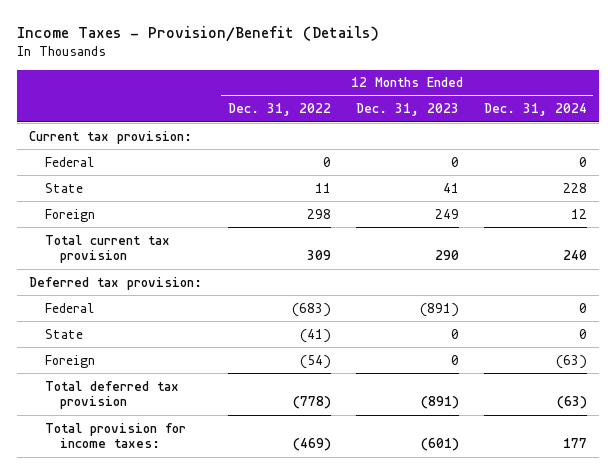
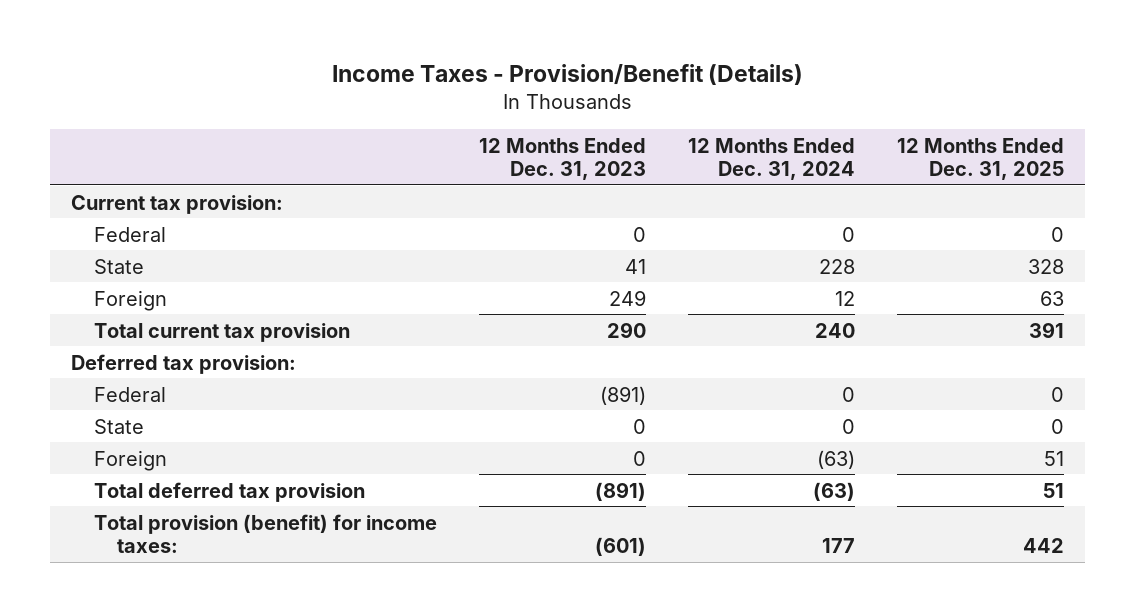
[227,103,331,117] Dec. 31, 2022 -> none
none -> [897,137,1065,180] 12 Months Ended Dec. 31, 2025
[44,422,186,449] Total provision for income taxes: -> [94,513,438,553] Total provision (benefit) for income taxes:

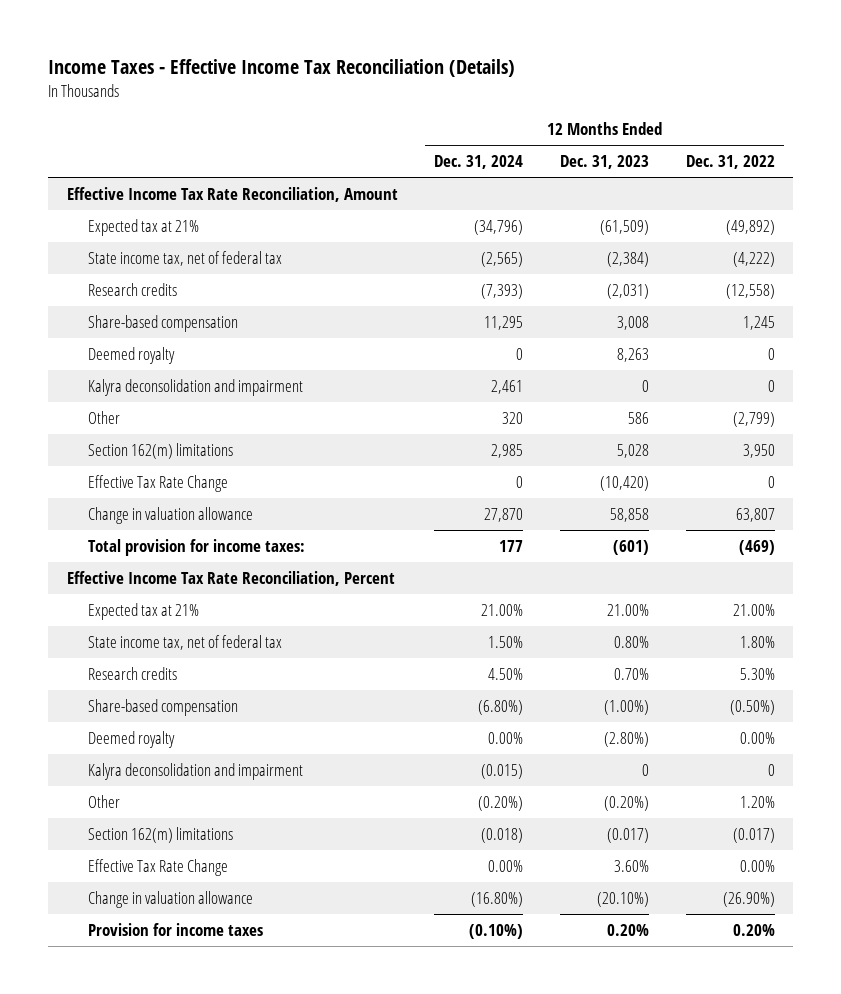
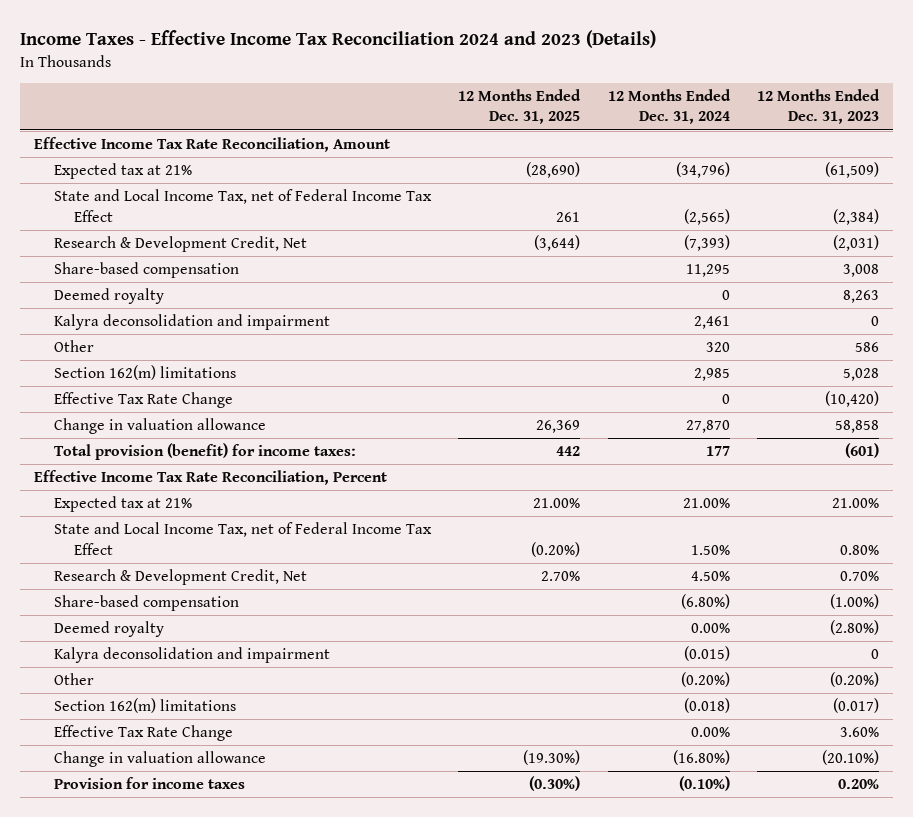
[48,59,516,78] Income Taxes - Effective Income Tax Reconciliation (Details) -> [20,30,657,49] Income Taxes - Effective Income Tax Reconciliation 2024 and 2023 (Details)
[685,155,775,170] Dec. 31, 2022 -> none
none -> [458,88,582,125] 12 Months Ended Dec. 31, 2025
[87,250,282,266] State income tax, net of federal tax -> [54,189,433,222] State and Local Income Tax, net of Federal Income Tax Effect
[87,282,177,296] Research credits -> [54,236,308,253] Research & Development Credit, Net
[87,538,305,556] Total provision for income taxes: -> [54,443,357,461] Total provision (benefit) for income taxes:
[87,634,282,650] State income tax, net of federal tax -> [54,522,433,555] State and Local Income Tax, net of Federal Income Tax Effect
[87,666,177,680] Research credits -> [54,569,308,586] Research & Development Credit, Net

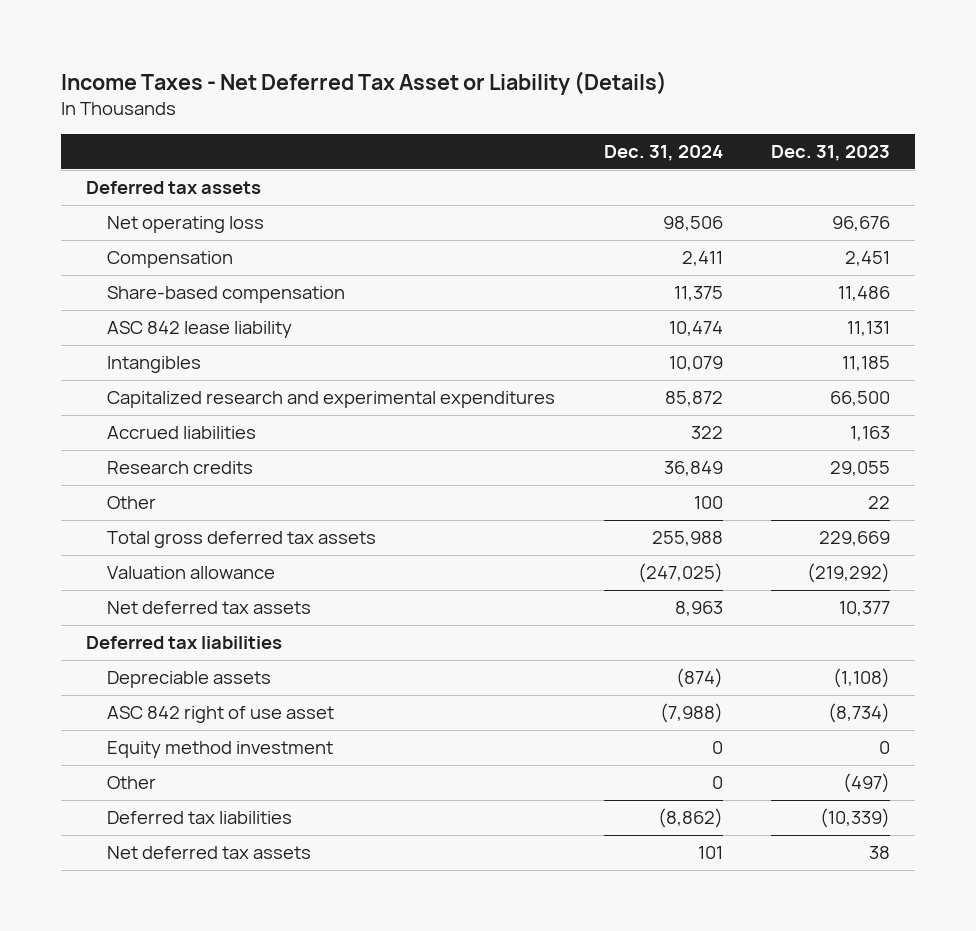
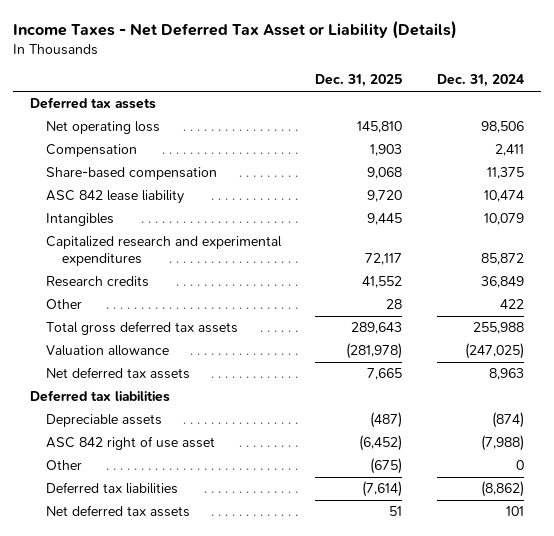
[771,144,891,161] Dec. 31, 2023 -> none
none -> [315,74,403,88] Dec. 31, 2025
[106,426,256,440] Accrued liabilities -> none
[693,496,723,510] 100 -> [499,299,524,310] 422
[106,741,333,759] Equity method investment -> none

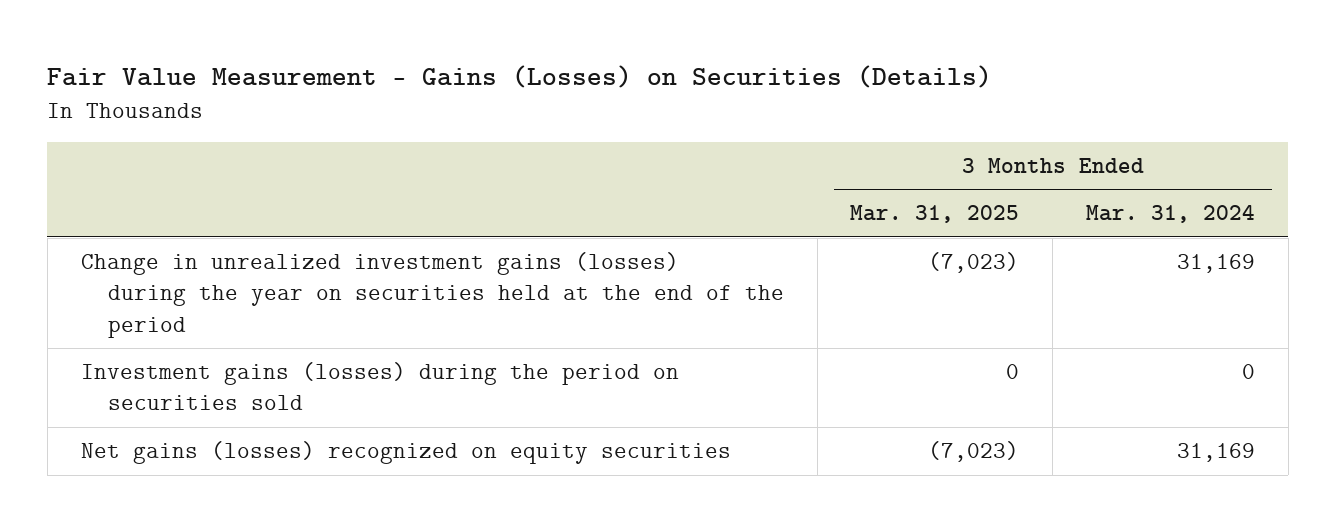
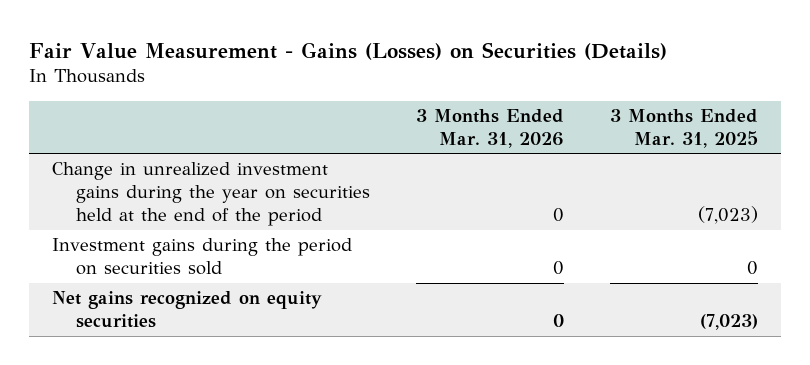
[1086,205,1256,224] Mar. 31, 2024 -> none
none -> [416,108,565,148] 3 Months Ended Mar. 31, 2026
[80,252,784,338] Change in unrealized investment gains (losses) during the year on securities held at the end of the period -> [52,162,371,227] Change in unrealized investment gains during the year on securities held at the end of the period
[80,362,679,411] Investment gains (losses) during the period on securities sold -> [52,238,353,276] Investment gains during the period on securities sold
[80,441,731,465] Net gains (losses) recognized on equity securities -> [52,291,323,329] Net gains recognized on equity securities

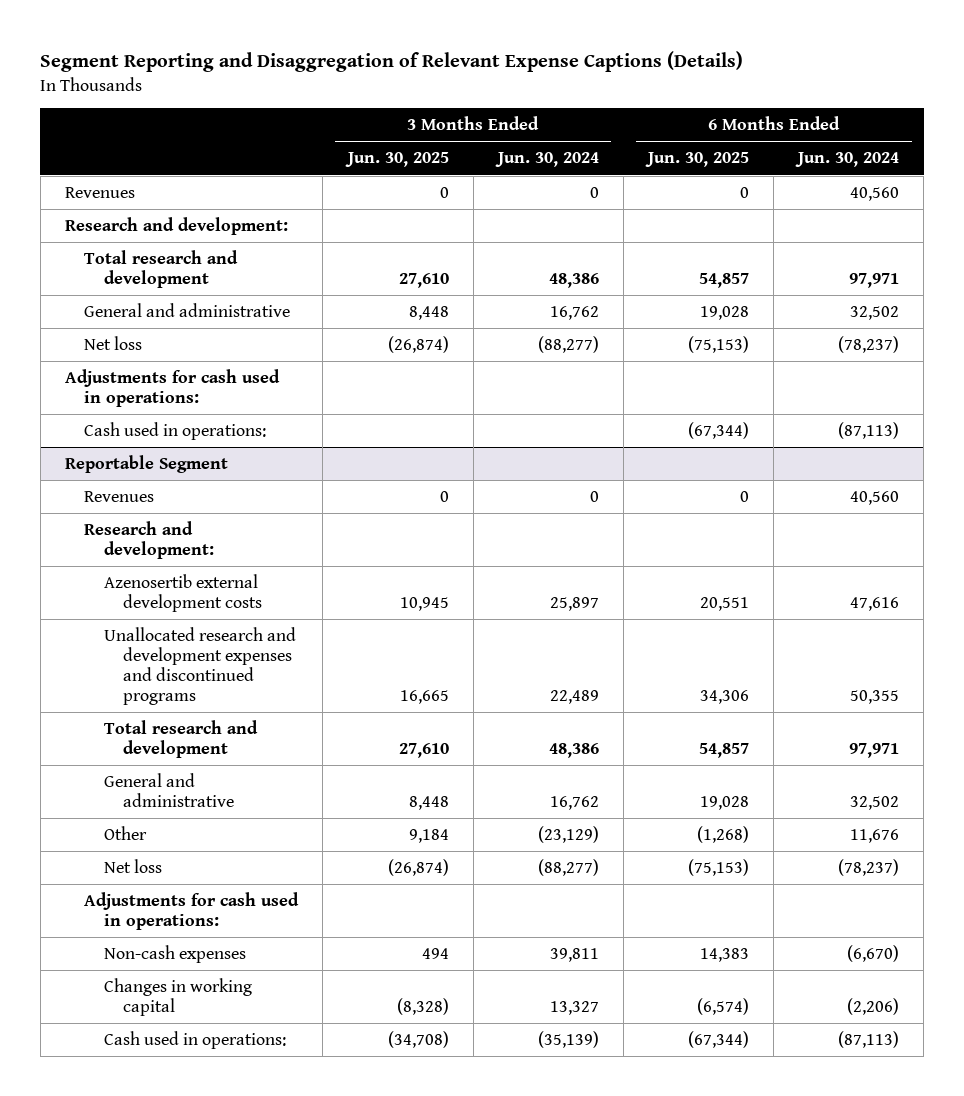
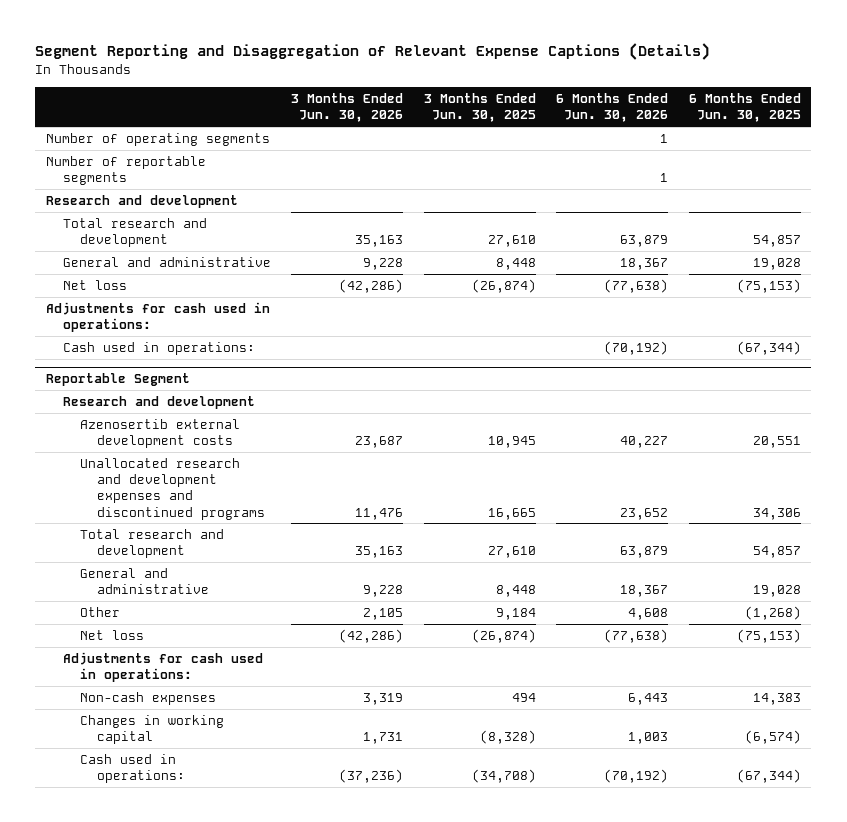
[494,152,599,168] Jun. 30, 2024 -> none
[795,152,900,168] Jun. 30, 2024 -> none
none -> [291,93,404,123] 3 Months Ended Jun. 30, 2026
none -> [556,93,669,123] 6 Months Ended Jun. 30, 2026
[64,187,135,199] Revenues -> none
none -> [45,133,270,147] Number of operating segments
none -> [45,156,206,186] Number of reportable segments
[64,217,288,236] Research and development: -> [45,195,238,209] Research and development
[84,491,155,503] Revenues -> none
[84,521,214,560] Research and development: -> [62,396,255,410] Research and development

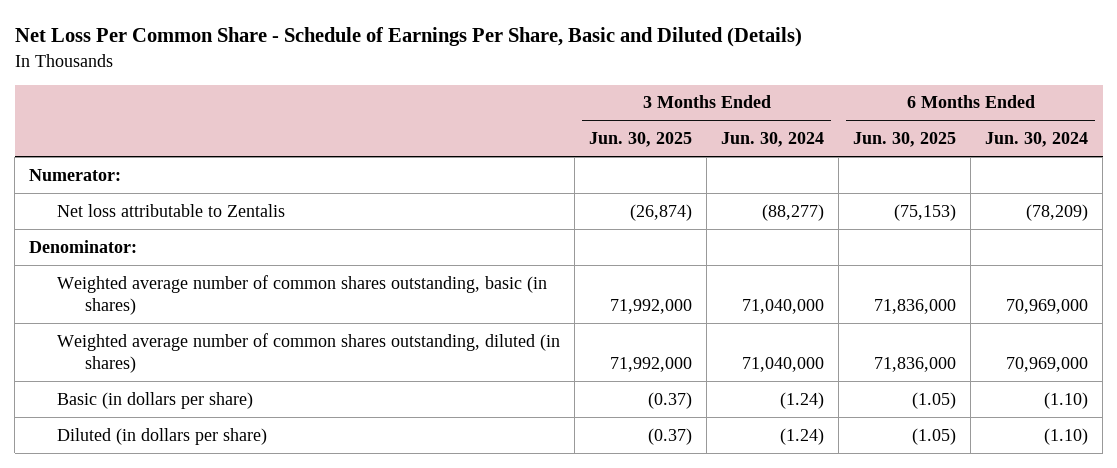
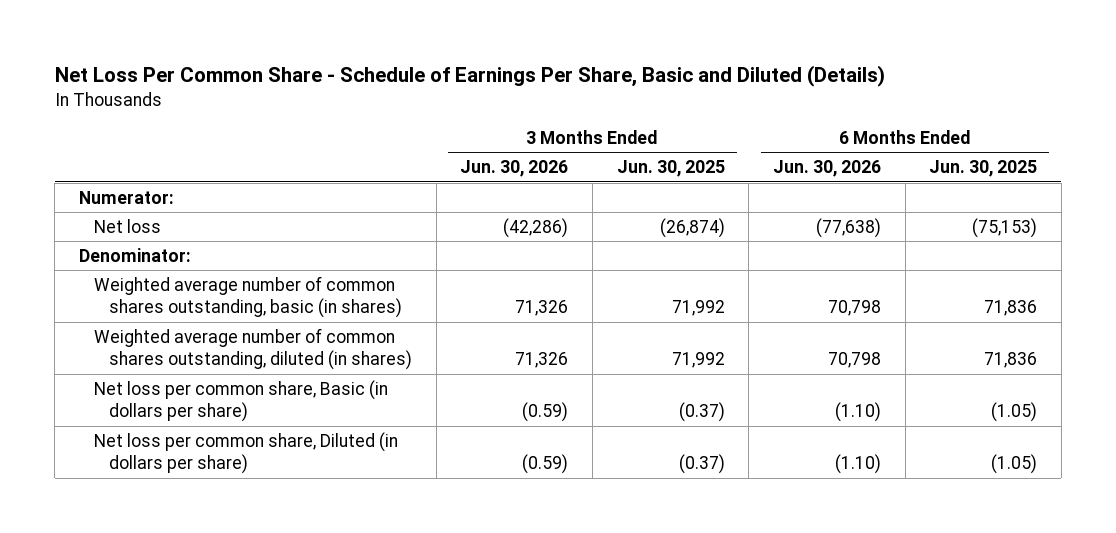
[721,132,825,148] Jun. 30, 2024 -> none
[985,132,1089,148] Jun. 30, 2024 -> none
none -> [460,160,569,178] Jun. 30, 2026
none -> [772,160,881,178] Jun. 30, 2026
[57,203,286,217] Net loss attributable to Zentalis -> [94,218,162,233] Net loss
[610,299,693,315] 71,992,000 -> [671,300,725,317] 71,992
[874,299,957,315] 71,836,000 -> [984,300,1038,317] 71,836
[610,357,693,373] 71,992,000 -> [671,352,725,369] 71,992
[874,357,957,373] 71,836,000 -> [984,352,1038,369] 71,836
[57,391,254,409] Basic (in dollars per share) -> [94,379,389,423] Net loss per common share, Basic (in dollars per share)
[57,427,268,445] Diluted (in dollars per share) -> [94,431,399,475] Net loss per common share, Diluted (in dollars per share)

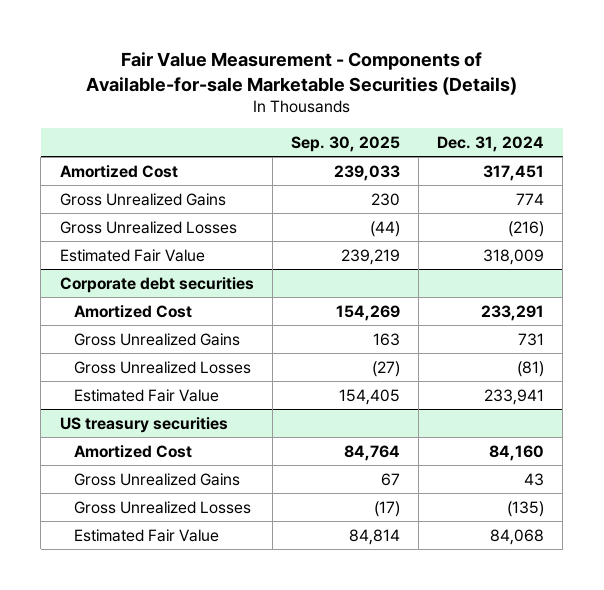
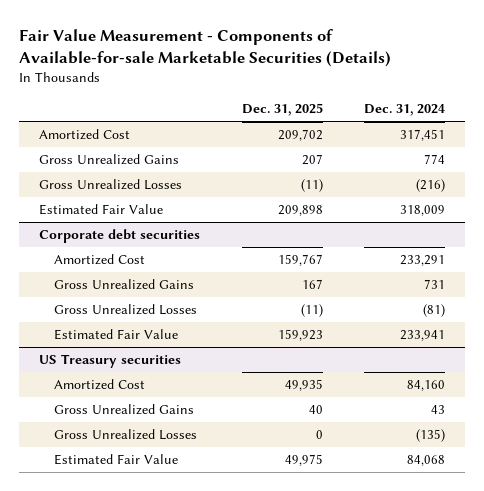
[290,136,400,153] Sep. 30, 2025 -> none
none -> [241,103,323,117] Dec. 31, 2025
[59,416,228,433] US treasury securities -> [39,354,182,369] US Treasury securities

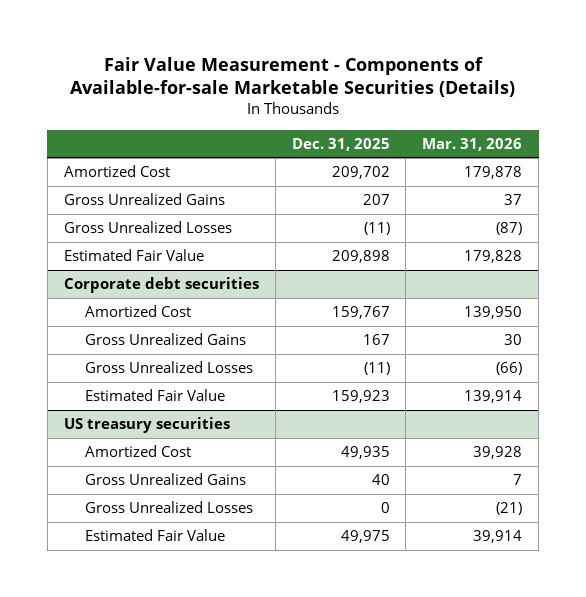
[363,104,445,117] Dec. 31, 2024 -> none
none -> [422,137,523,151] Mar. 31, 2026
[39,354,182,369] US Treasury securities -> [63,417,230,434] US treasury securities

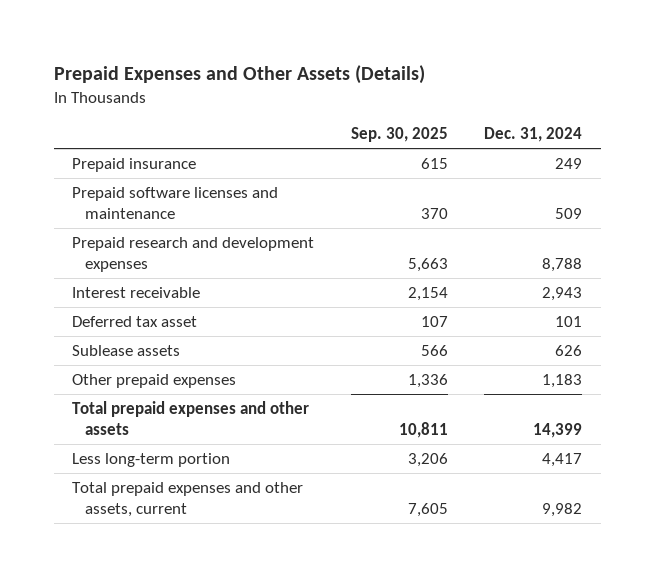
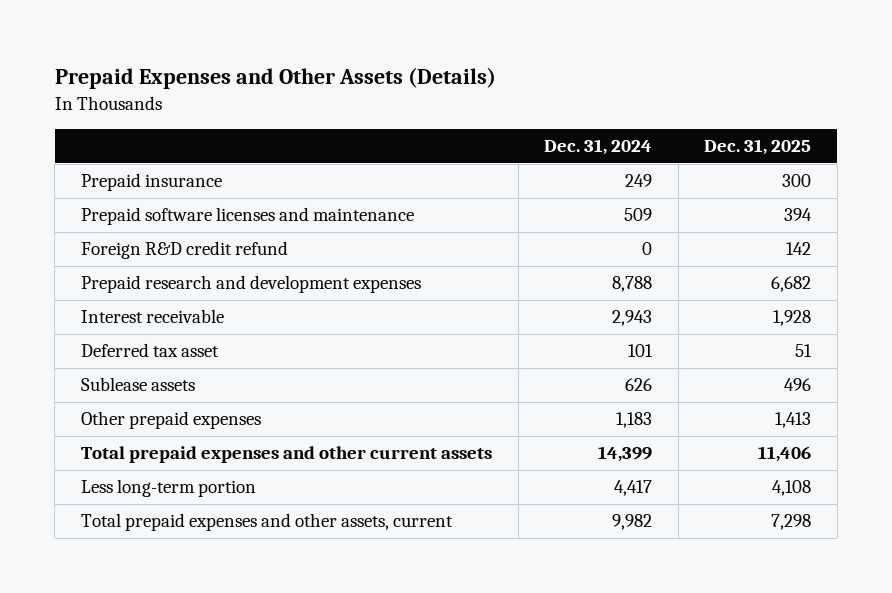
[350,127,448,143] Sep. 30, 2025 -> none
none -> [704,139,812,156] Dec. 31, 2025
none -> [80,241,288,260] Foreign R&D credit refund
[72,400,310,436] Total prepaid expenses and other assets -> [80,446,492,464] Total prepaid expenses and other current assets

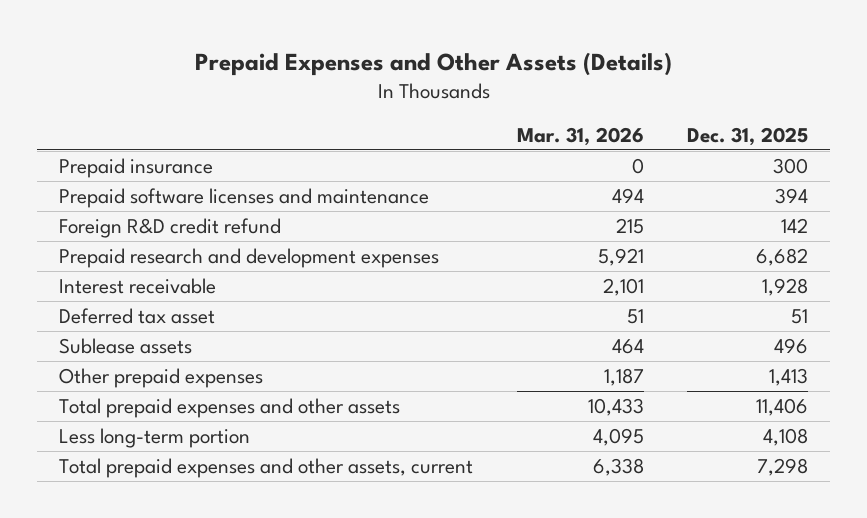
[544,139,653,156] Dec. 31, 2024 -> none
none -> [516,126,644,146] Mar. 31, 2026
[80,446,492,464] Total prepaid expenses and other current assets -> [58,398,400,419] Total prepaid expenses and other assets

